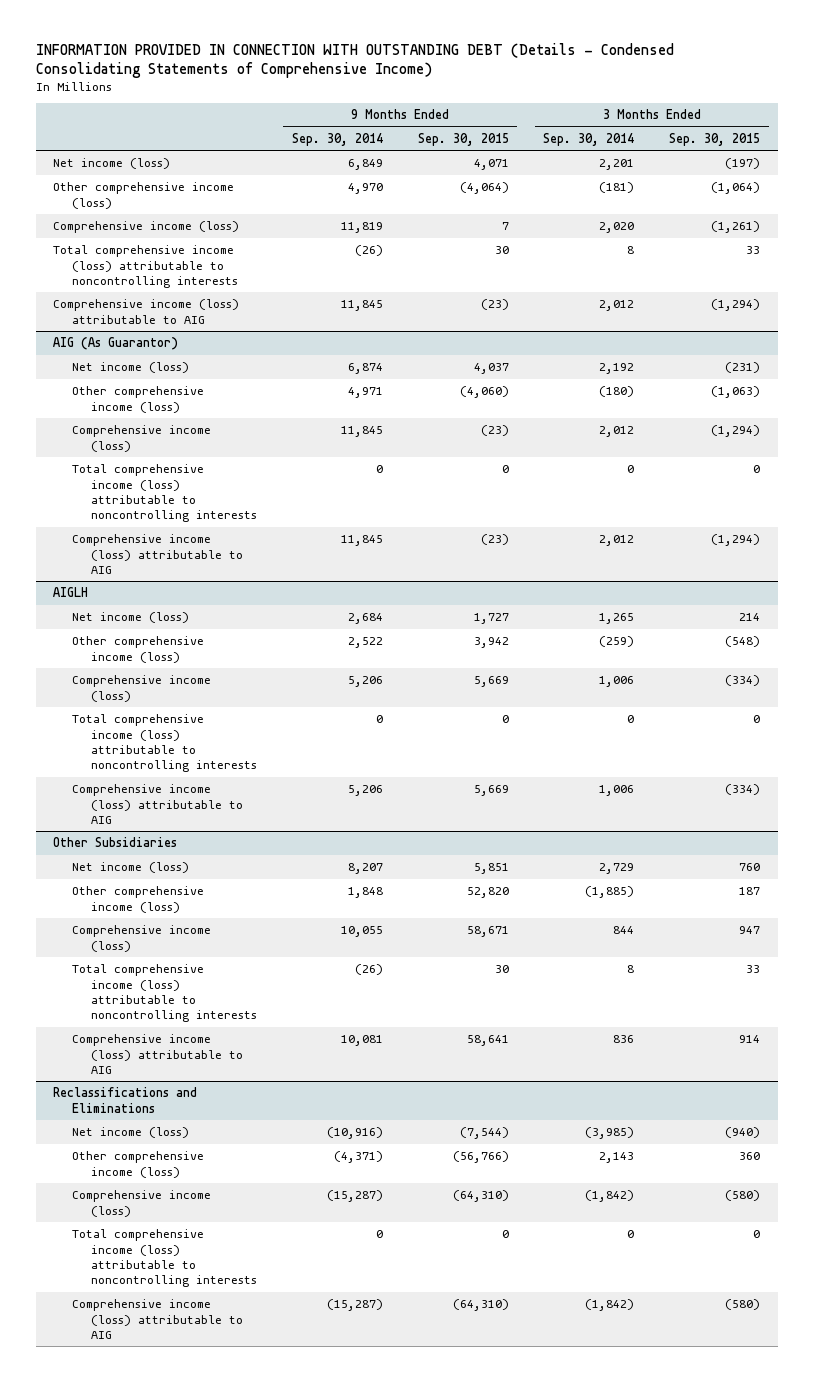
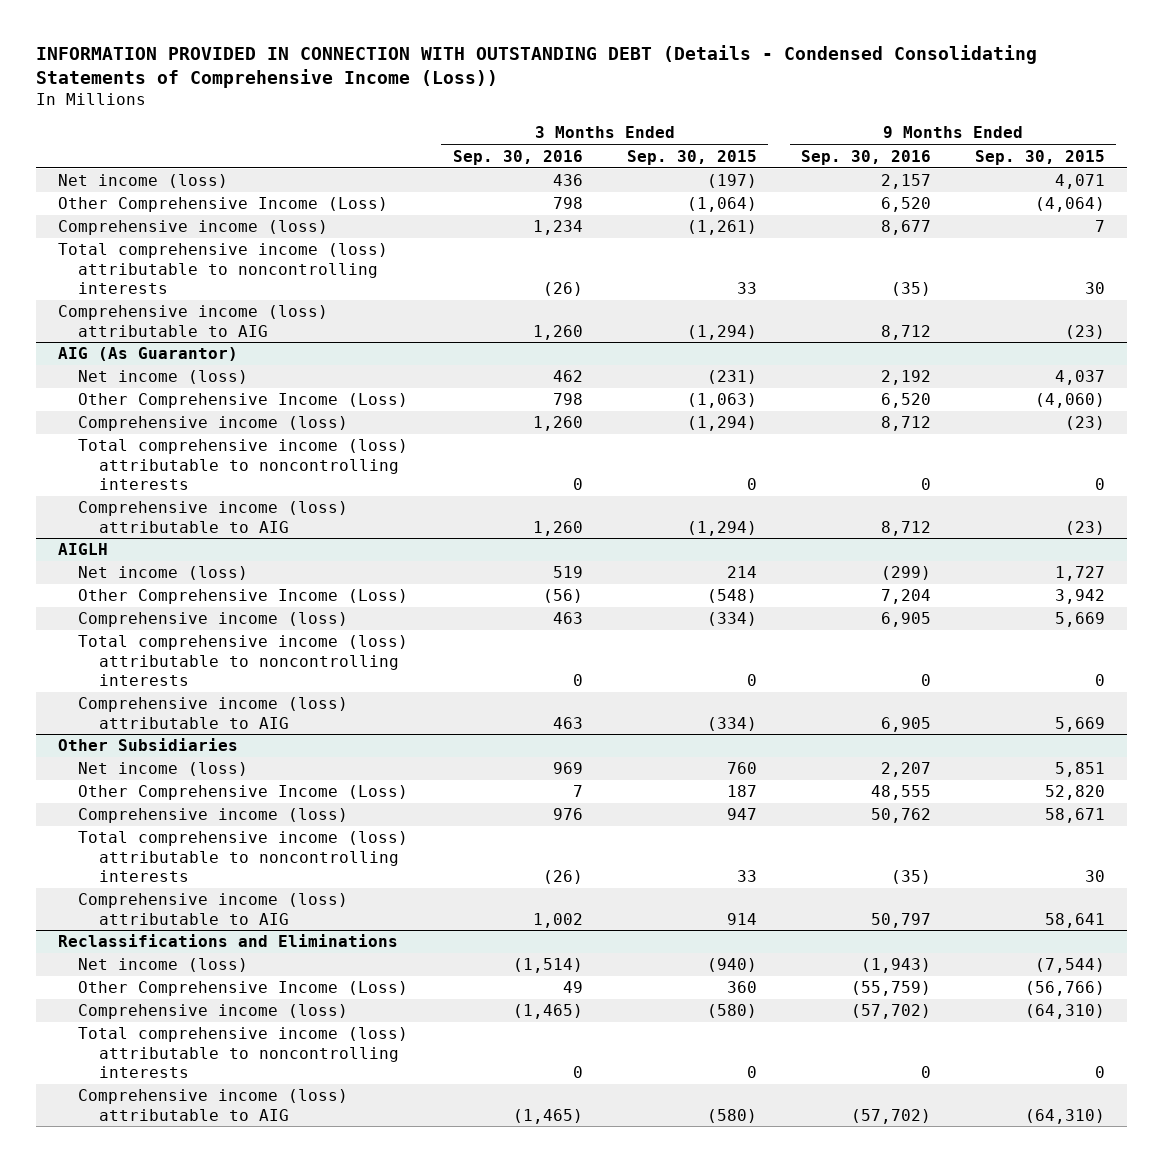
[35,42,674,79] INFORMATION PROVIDED IN CONNECTION WITH OUTSTANDING DEBT (Details - Condensed Consolidating Statements of Comprehensive Income) -> [35,44,1037,89] INFORMATION PROVIDED IN CONNECTION WITH OUTSTANDING DEBT (Details - Condensed Consolidating Statements of Comprehensive Income (Loss))
[291,132,383,146] Sep. 30, 2014 -> none
[543,132,635,146] Sep. 30, 2014 -> none
none -> [452,149,583,165] Sep. 30, 2016
none -> [801,149,932,165] Sep. 30, 2016
[52,182,234,209] Other comprehensive income (loss) -> [57,197,388,213] Other Comprehensive Income (Loss)
[71,386,204,413] Other comprehensive income (loss) -> [78,393,409,409] Other Comprehensive Income (Loss)
[71,636,204,663] Other comprehensive income (loss) -> [78,589,409,605] Other Comprehensive Income (Loss)
[71,886,204,913] Other comprehensive income (loss) -> [78,785,409,801] Other Comprehensive Income (Loss)
[71,1151,204,1178] Other comprehensive income (loss) -> [78,981,409,997] Other Comprehensive Income (Loss)

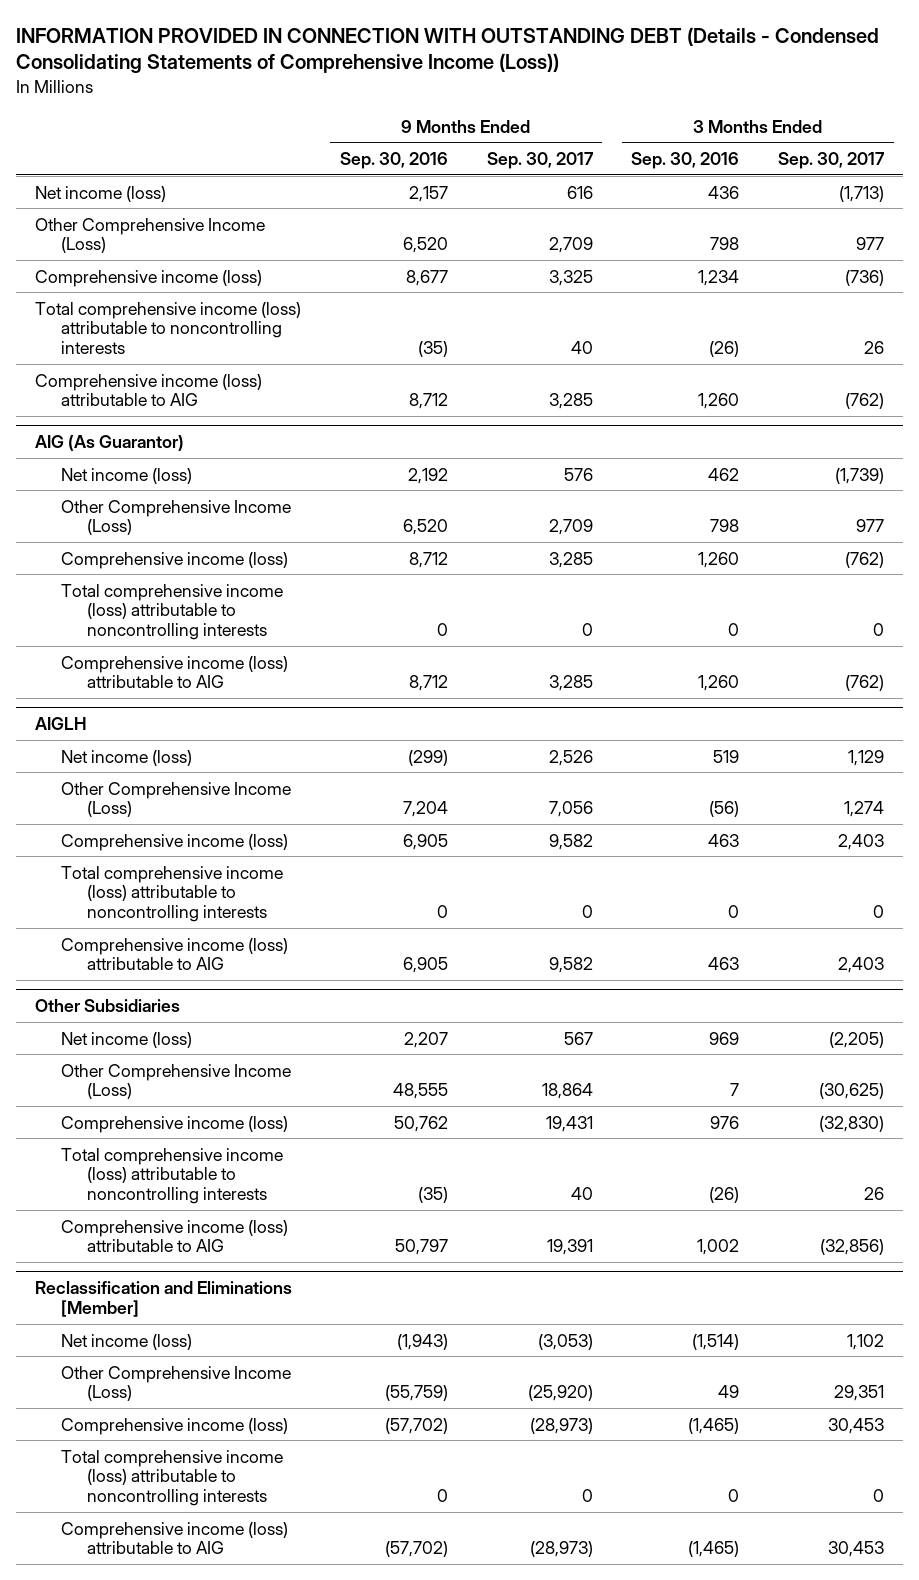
[626,149,757,165] Sep. 30, 2015 -> none
[975,149,1106,165] Sep. 30, 2015 -> none
none -> [486,151,594,169] Sep. 30, 2017
none -> [777,151,885,169] Sep. 30, 2017
[57,934,398,948] Reclassifications and Eliminations -> [35,1281,293,1318] Reclassification and Eliminations [Member]

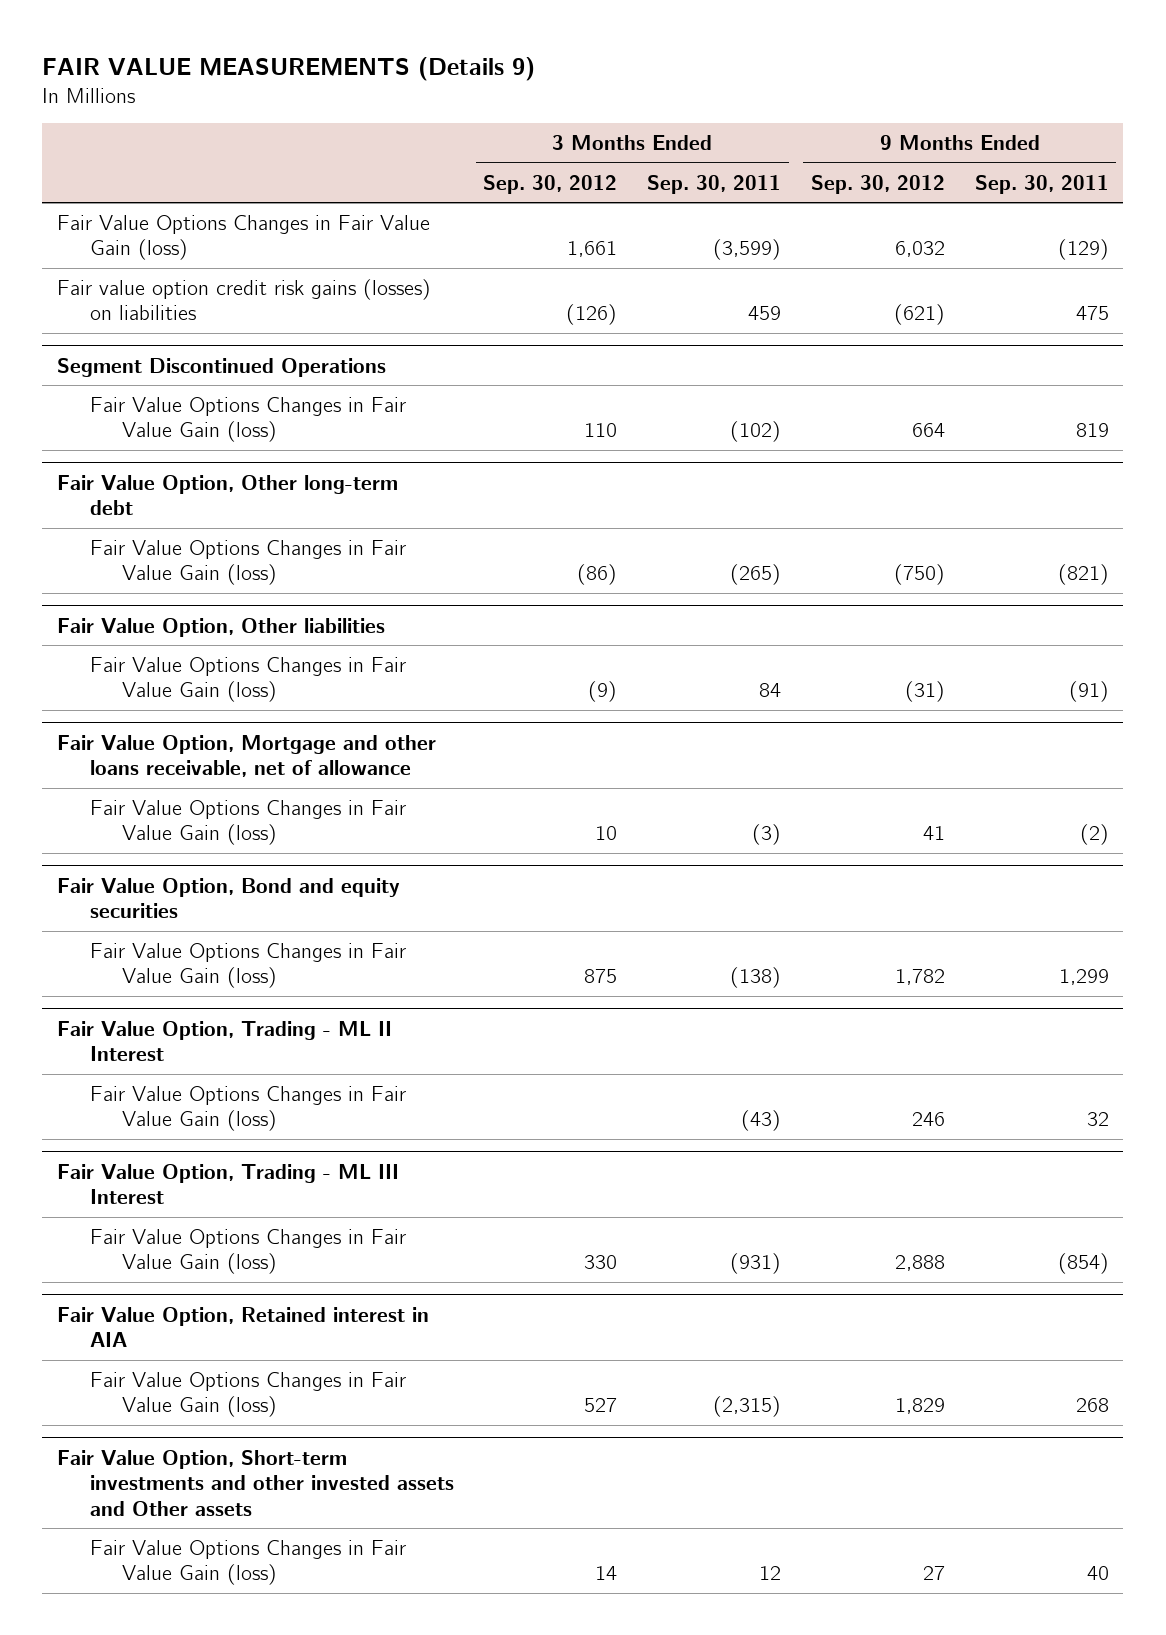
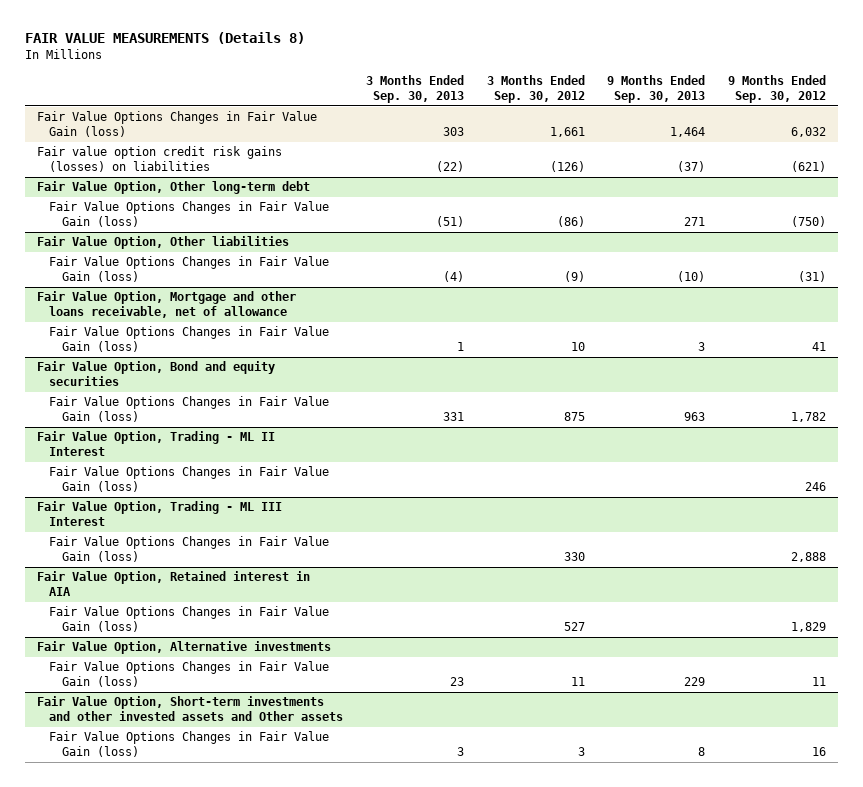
[42,56,536,81] FAIR VALUE MEASUREMENTS (Details 9) -> [25,32,306,45] FAIR VALUE MEASUREMENTS (Details 8)
[647,174,782,194] Sep. 30, 2011 -> none
[974,174,1109,194] Sep. 30, 2011 -> none
none -> [365,75,464,104] 3 Months Ended Sep. 30, 2013
none -> [607,75,706,104] 9 Months Ended Sep. 30, 2013
[57,357,387,377] Segment Discontinued Operations -> none
[89,396,406,443] Fair Value Options Changes in Fair Value Gain (loss) -> none
none -> [36,641,331,655] Fair Value Option, Alternative investments
none -> [49,661,330,688] Fair Value Options Changes in Fair Value Gain (loss)
[595,1566,618,1581] 14 -> [577,747,585,757] 3
[922,1566,945,1581] 27 -> [812,747,827,757] 16

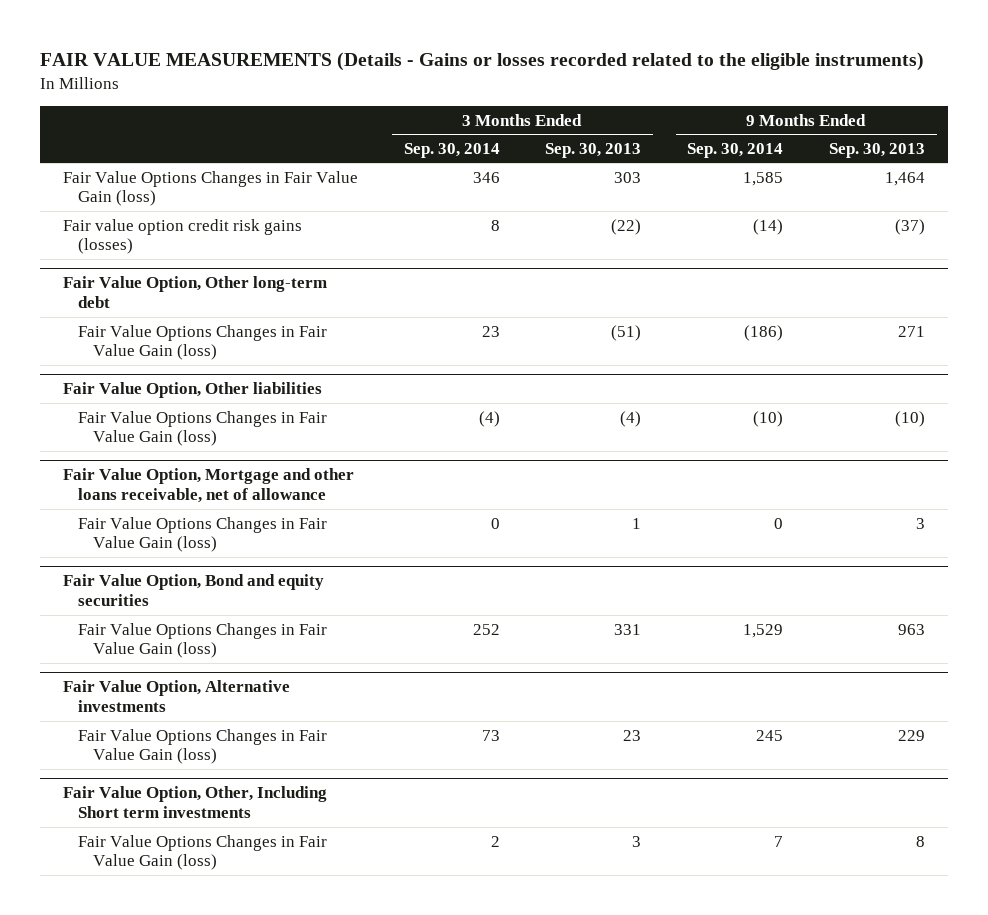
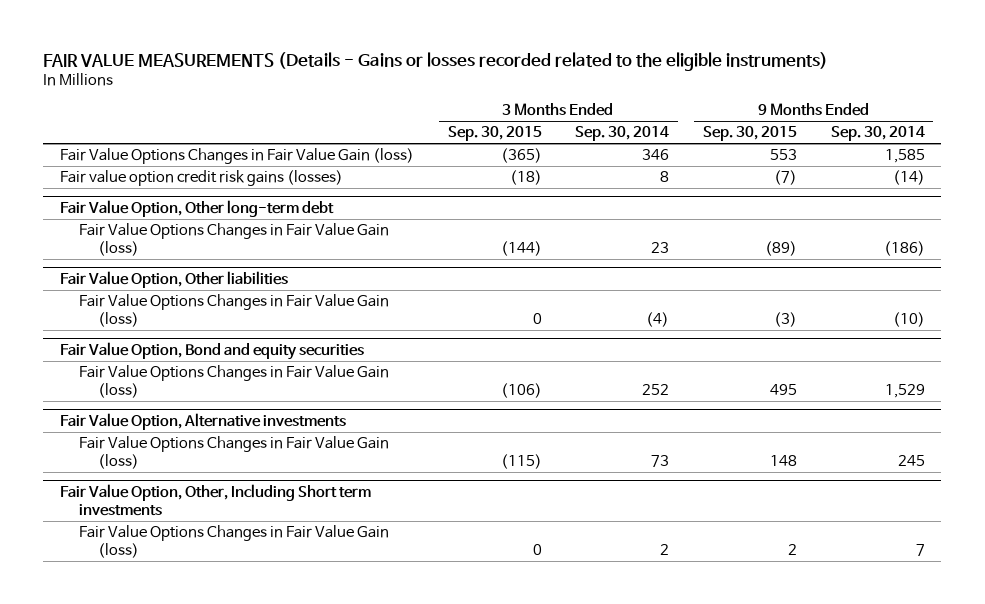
[545,142,642,158] Sep. 30, 2013 -> none
[829,142,926,158] Sep. 30, 2013 -> none
none -> [447,126,542,142] Sep. 30, 2015
none -> [702,126,797,142] Sep. 30, 2015
[62,468,354,504] Fair Value Option, Mortgage and other loans receivable, net of allowance -> none
[77,516,327,553] Fair Value Options Changes in Fair Value Gain (loss) -> none

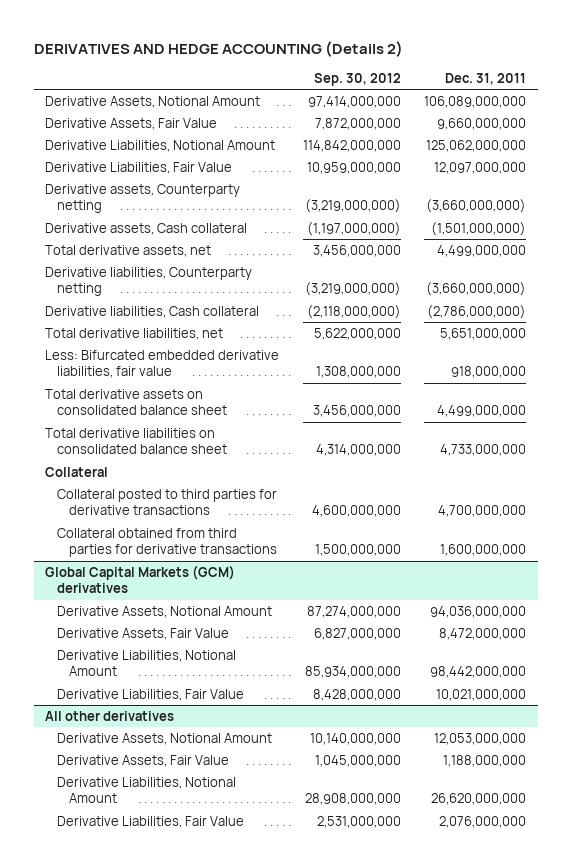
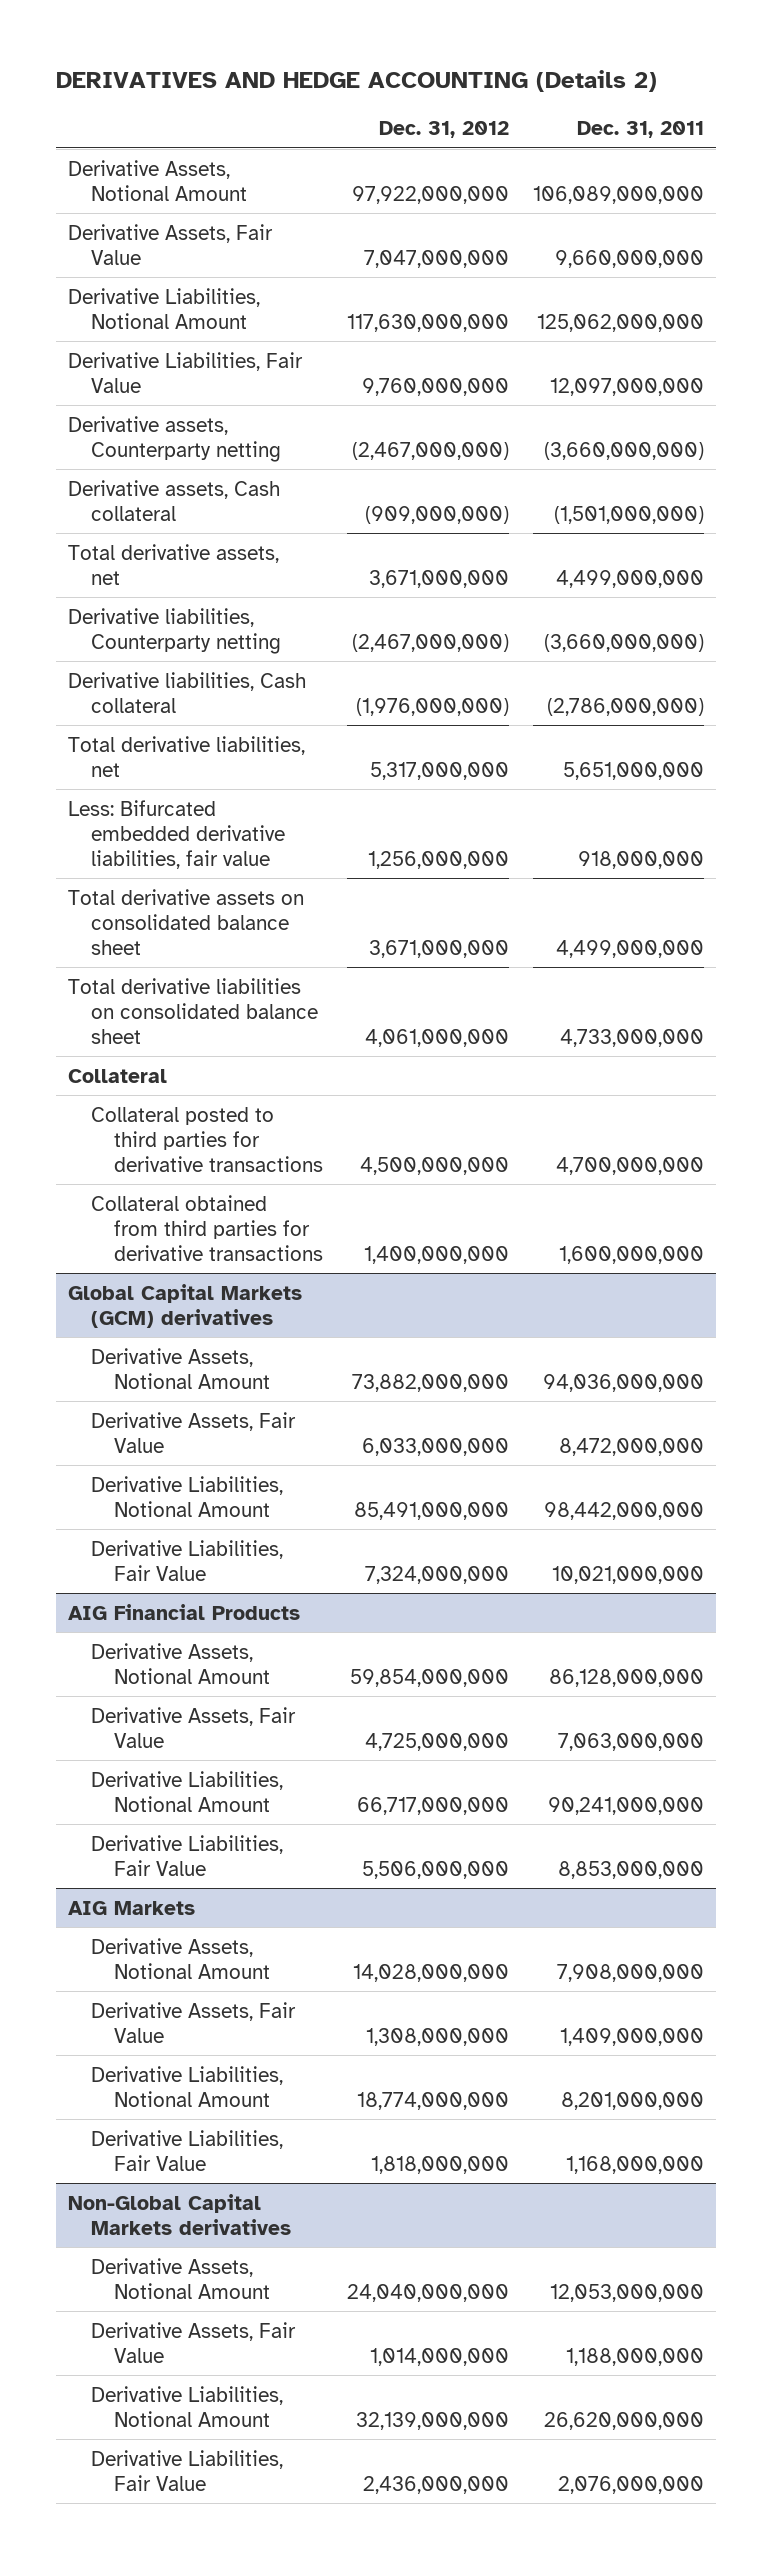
[313,72,401,86] Sep. 30, 2012 -> none
none -> [378,121,509,139] Dec. 31, 2012
[45,710,175,721] All other derivatives -> none
none -> [67,1603,300,1620] AIG Financial Products
none -> [90,1642,270,1684] Derivative Assets, Notional Amount
none -> [90,1706,296,1748] Derivative Assets, Fair Value
none -> [90,1770,283,1812] Derivative Liabilities, Notional Amount
none -> [90,1834,283,1876] Derivative Liabilities, Fair Value
none -> [67,1900,195,1915] AIG Markets
none -> [90,1937,270,1979] Derivative Assets, Notional Amount
none -> [90,2001,296,2043] Derivative Assets, Fair Value
none -> [90,2065,283,2107] Derivative Liabilities, Notional Amount
none -> [90,2129,283,2171] Derivative Liabilities, Fair Value
none -> [67,2193,291,2235] Non-Global Capital Markets derivatives

